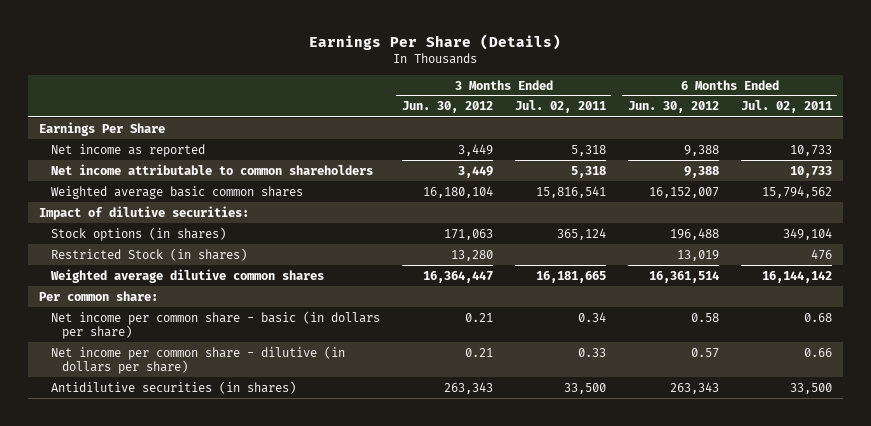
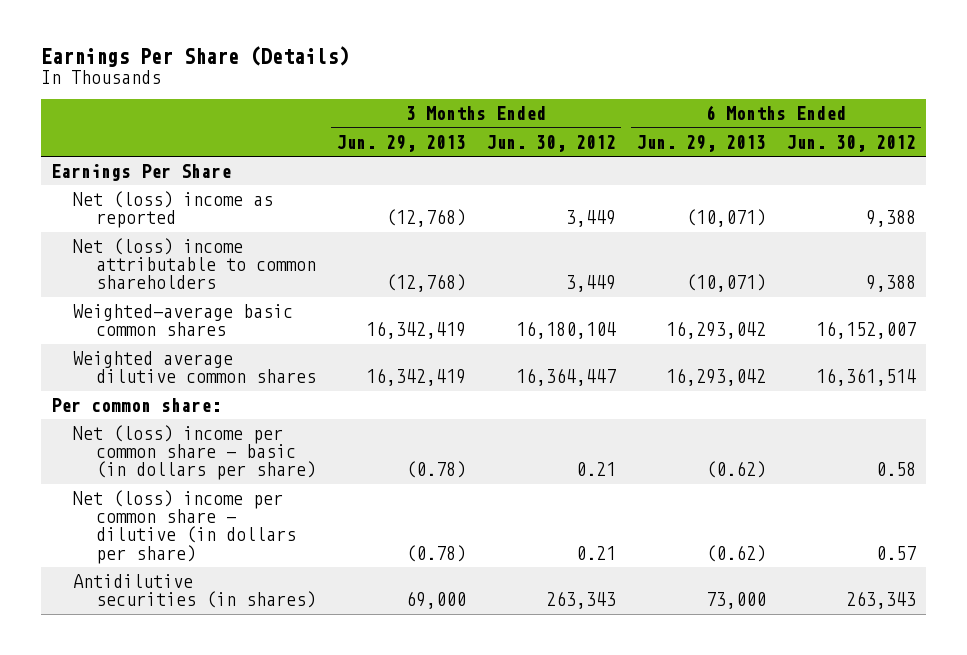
[514,100,606,114] Jul. 02, 2011 -> none
[740,100,832,114] Jul. 02, 2011 -> none
none -> [335,134,466,152] Jun. 29, 2013
none -> [635,134,766,152] Jun. 29, 2013
[38,205,249,220] Impact of dilutive securities: -> none
[50,226,226,241] Stock options (in shares) -> none
[50,247,247,261] Restricted Stock (in shares) -> none
[50,143,205,157] Net income as reported -> [73,191,274,229] Net (loss) income as reported
[50,163,373,175] Net income attributable to common shareholders -> [73,238,316,290] Net (loss) income attributable to common shareholders
[50,185,303,199] Weighted average basic common shares -> [73,304,294,337] Weighted-average basic common shares
[50,310,380,339] Net income per common share - basic (in dollars per share) -> [73,425,316,481] Net (loss) income per common share - basic (in dollars per share)
[50,345,345,374] Net income per common share - dilutive (in dollars per share) -> [73,490,296,564] Net (loss) income per common share - dilutive (in dollars per share)

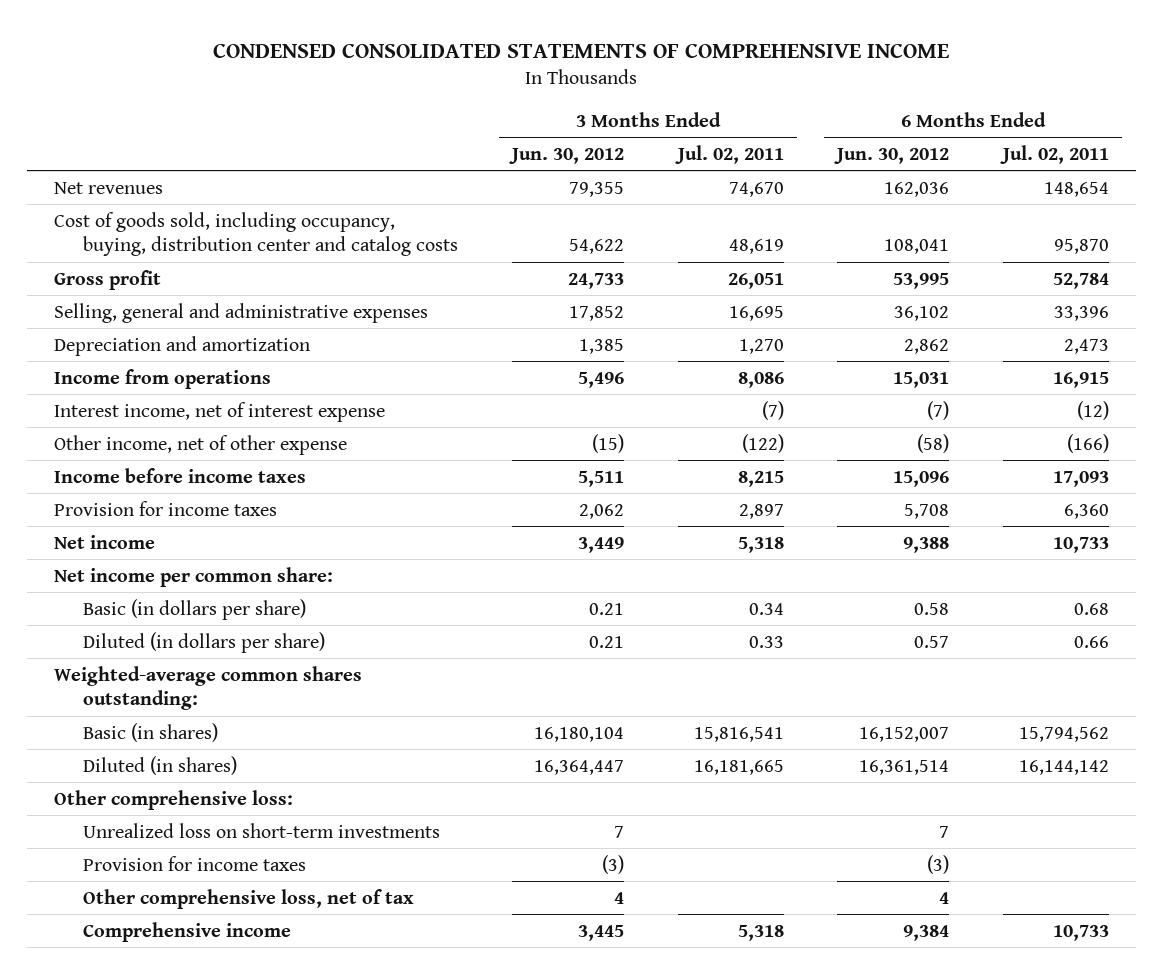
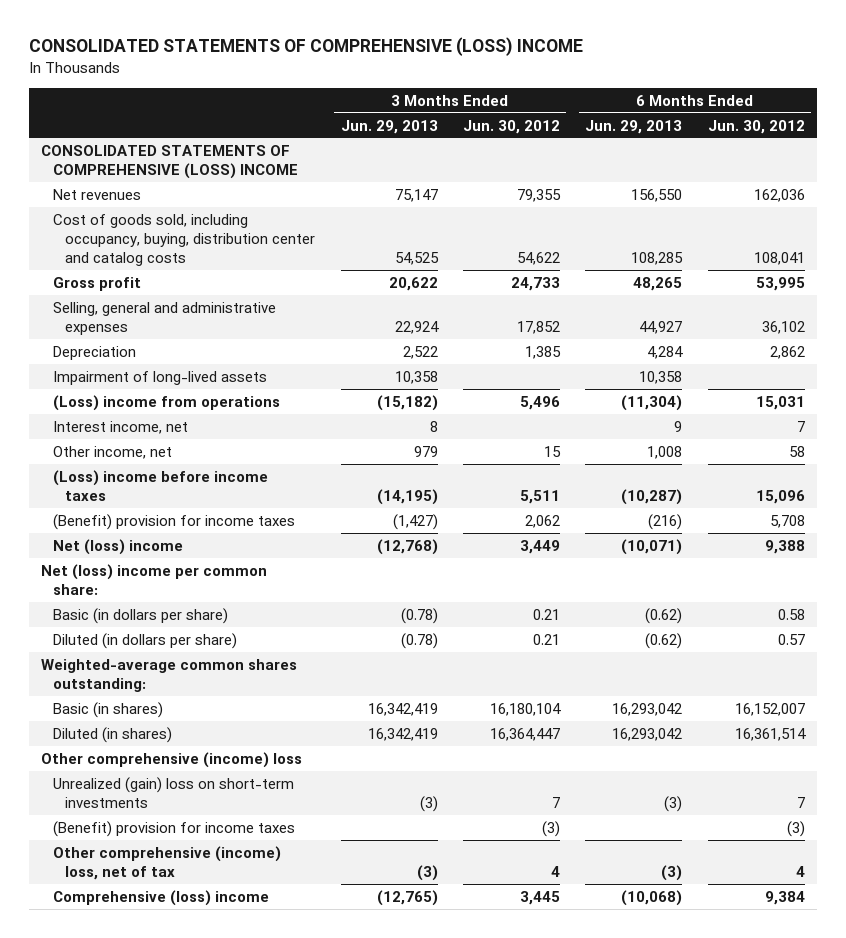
[213,42,950,58] CONDENSED CONSOLIDATED STATEMENTS OF COMPREHENSIVE INCOME -> [28,37,583,57] CONSOLIDATED STATEMENTS OF COMPREHENSIVE (LOSS) INCOME
[674,144,784,164] Jul. 02, 2011 -> none
[999,144,1109,164] Jul. 02, 2011 -> none
none -> [340,119,438,134] Jun. 29, 2013
none -> [585,119,683,134] Jun. 29, 2013
none -> [41,144,299,179] CONSOLIDATED STATEMENTS OF COMPREHENSIVE (LOSS) INCOME
[54,335,311,356] Depreciation and amortization -> [53,345,137,360] Depreciation
none -> [53,370,268,385] Impairment of long-lived assets
[54,368,272,389] Income from operations -> [53,394,281,411] (Loss) income from operations
[54,401,386,422] Interest income, net of interest expense -> [53,420,189,434] Interest income, net
[927,400,950,420] (7) -> [796,420,805,432] 7
[54,434,348,455] Other income, net of other expense -> [53,445,173,459] Other income, net
[592,433,625,453] (15) -> [543,445,561,457] 15
[917,433,950,453] (58) -> [788,445,805,457] 58
[54,467,307,483] Income before income taxes -> [53,469,269,501] (Loss) income before income taxes
[54,500,278,516] Provision for income taxes -> [53,513,296,530] (Benefit) provision for income taxes
[54,534,156,549] Net income -> [53,538,184,555] Net (loss) income
[54,566,334,587] Net income per common share: -> [41,563,268,595] Net (loss) income per common share:
[54,789,294,810] Other comprehensive loss: -> [41,751,303,768] Other comprehensive (income) loss
[83,822,441,838] Unrealized loss on short-term investments -> [53,776,295,808] Unrealized (gain) loss on short-term investments
[83,855,307,871] Provision for income taxes -> [53,820,296,837] (Benefit) provision for income taxes
[83,888,415,909] Other comprehensive loss, net of tax -> [53,845,282,880] Other comprehensive (income) loss, net of tax
[83,921,292,942] Comprehensive income -> [53,889,270,906] Comprehensive (loss) income

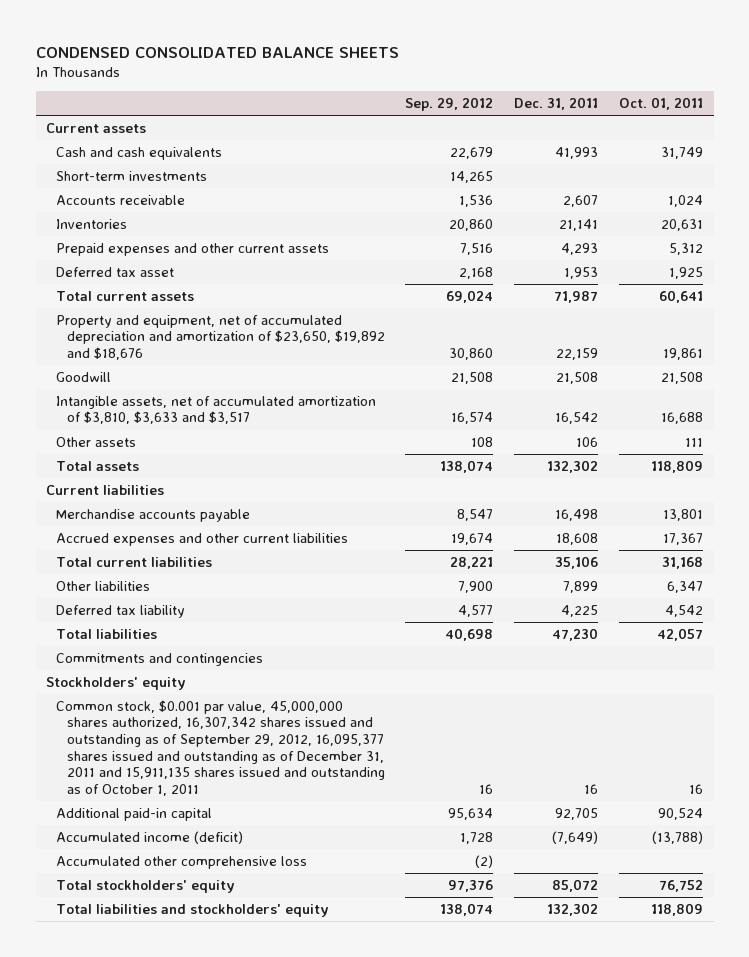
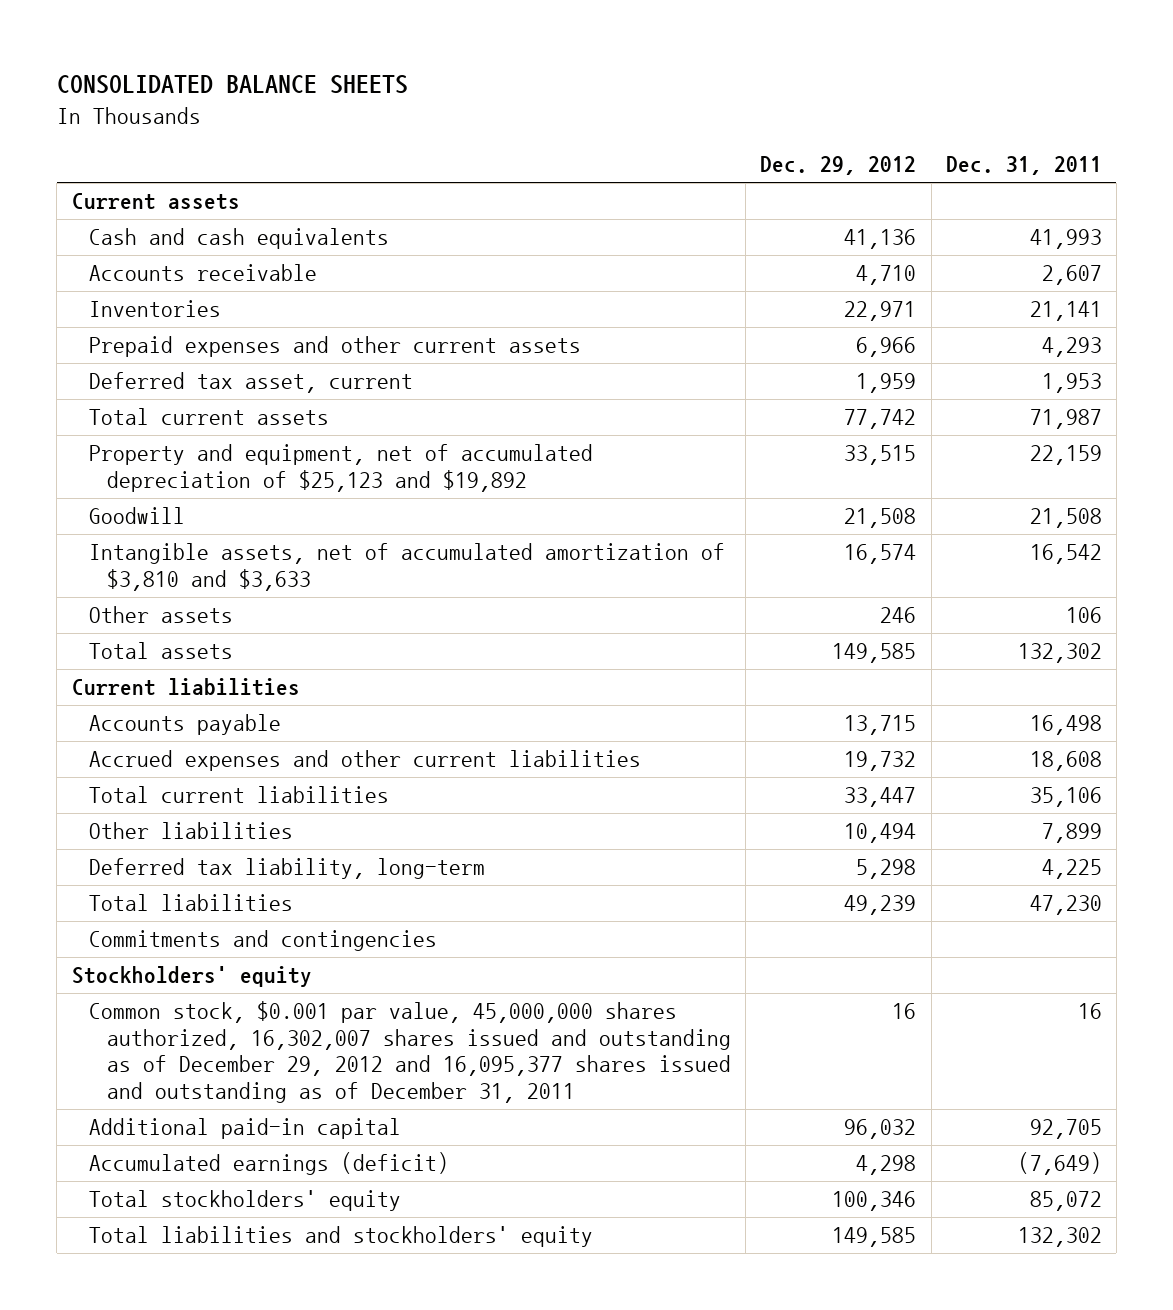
[35,46,399,58] CONDENSED CONSOLIDATED BALANCE SHEETS -> [56,75,408,95] CONSOLIDATED BALANCE SHEETS
[405,97,494,112] Sep. 29, 2012 -> none
[619,97,704,111] Oct. 01, 2011 -> none
none -> [760,156,917,176] Dec. 29, 2012
[56,170,208,181] Short-term investments -> none
[56,266,175,277] Deferred tax asset -> [89,372,414,394] Deferred tax asset, current
[56,314,385,361] Property and equipment, net of accumulated depreciation and amortization of $23,650, $19,892 and $18,676 -> [89,444,594,492] Property and equipment, net of accumulated depreciation of $25,123 and $19,892
[56,395,377,425] Intangible assets, net of accumulated amortization of $3,810, $3,633 and $3,517 -> [89,543,726,591] Intangible assets, net of accumulated amortization of $3,810 and $3,633
[56,508,251,522] Merchandise accounts payable -> [89,714,282,736] Accounts payable
[56,604,186,618] Deferred tax liability -> [89,858,486,880] Deferred tax liability, long-term
[56,699,385,796] Common stock, $0.001 par value, 45,000,000 shares authorized, 16,307,342 shares issued and outstanding as of September 29, 2012, 16,095,377 shares issued and outstanding as of December 31, 2011 and 15,911,135 shares issued and outstanding as of October 1, 2011 -> [89,1001,732,1103] Common stock, $0.001 par value, 45,000,000 shares authorized, 16,302,007 shares issued and outstanding as of December 29, 2012 and 16,095,377 shares issued and outstanding as of December 31, 2011
[56,855,308,869] Accumulated other comprehensive loss -> none
[56,830,244,844] Accumulated income (deficit) -> [89,1152,450,1176] Accumulated earnings (deficit)

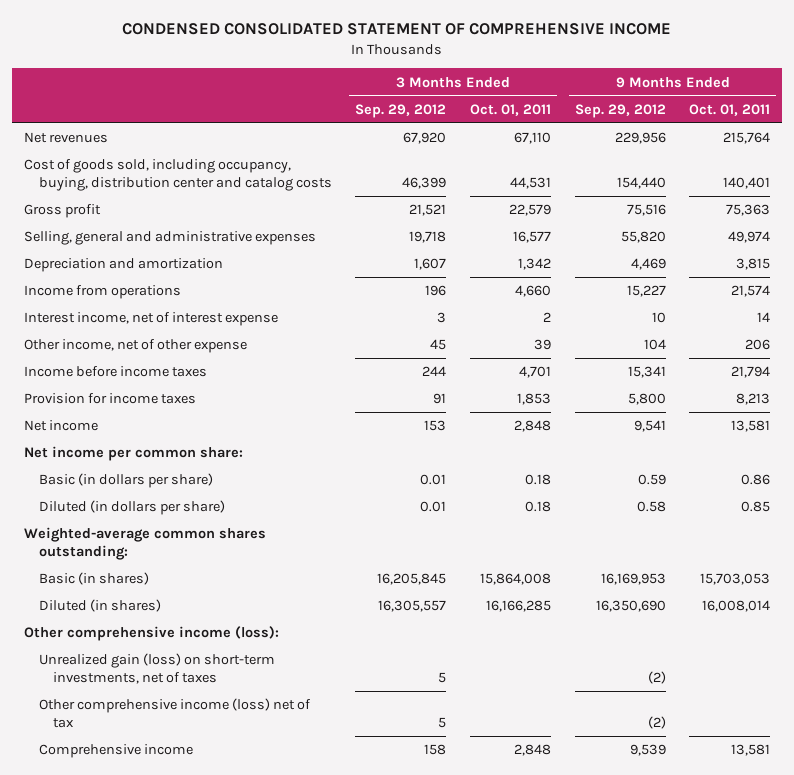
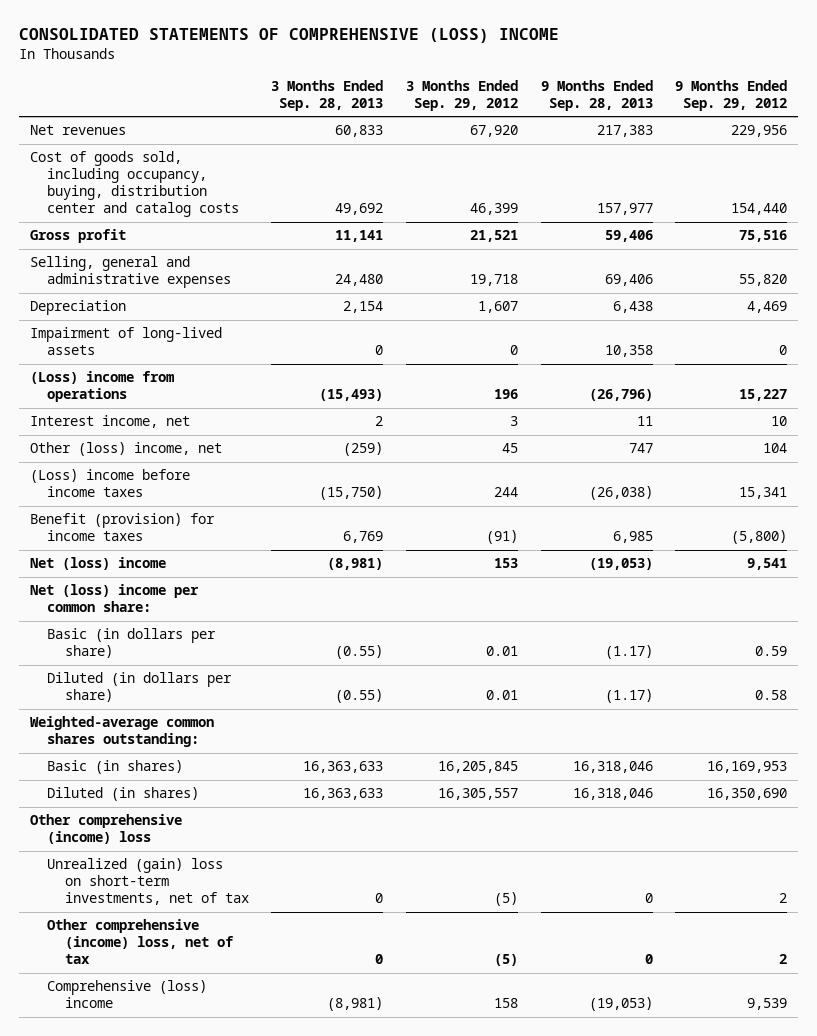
[122,23,672,36] CONDENSED CONSOLIDATED STATEMENT OF COMPREHENSIVE INCOME -> [18,28,559,44] CONSOLIDATED STATEMENTS OF COMPREHENSIVE (LOSS) INCOME
[469,103,551,116] Oct. 01, 2011 -> none
[689,103,771,116] Oct. 01, 2011 -> none
none -> [271,79,384,111] 3 Months Ended Sep. 28, 2013
none -> [540,79,653,111] 9 Months Ended Sep. 28, 2013
[23,258,223,273] Depreciation and amortization -> [30,300,127,316] Depreciation
none -> [30,327,223,356] Impairment of long-lived assets
[23,285,181,300] Income from operations -> [30,371,175,403] (Loss) income from operations
[23,312,278,327] Interest income, net of interest expense -> [30,415,191,429] Interest income, net
[23,339,247,354] Other income, net of other expense -> [30,442,223,457] Other (loss) income, net
[23,366,207,378] Income before income taxes -> [30,469,191,498] (Loss) income before income taxes
[23,393,196,405] Provision for income taxes -> [30,513,216,542] Benefit (provision) for income taxes
[433,393,447,405] 91 -> [485,530,518,545] (91)
[627,393,666,406] 5,800 -> [731,530,788,545] (5,800)
[23,420,98,432] Net income -> [30,557,167,571] Net (loss) income
[23,446,243,462] Net income per common share: -> [30,584,200,613] Net (loss) income per common share:
[23,626,279,642] Other comprehensive income (loss): -> [30,814,183,845] Other comprehensive (income) loss
[38,653,275,684] Unrealized gain (loss) on short-term investments, net of taxes -> [47,858,249,906] Unrealized (gain) loss on short-term investments, net of tax
[438,671,447,683] 5 -> [493,892,518,907] (5)
[647,670,666,684] (2) -> [779,893,788,904] 2
[38,698,311,728] Other comprehensive income (loss) net of tax -> [47,919,234,965] Other comprehensive (income) loss, net of tax
[438,716,447,728] 5 -> [493,954,518,967] (5)
[647,715,666,729] (2) -> [779,954,788,965] 2
[38,744,193,759] Comprehensive income -> [47,980,208,1009] Comprehensive (loss) income

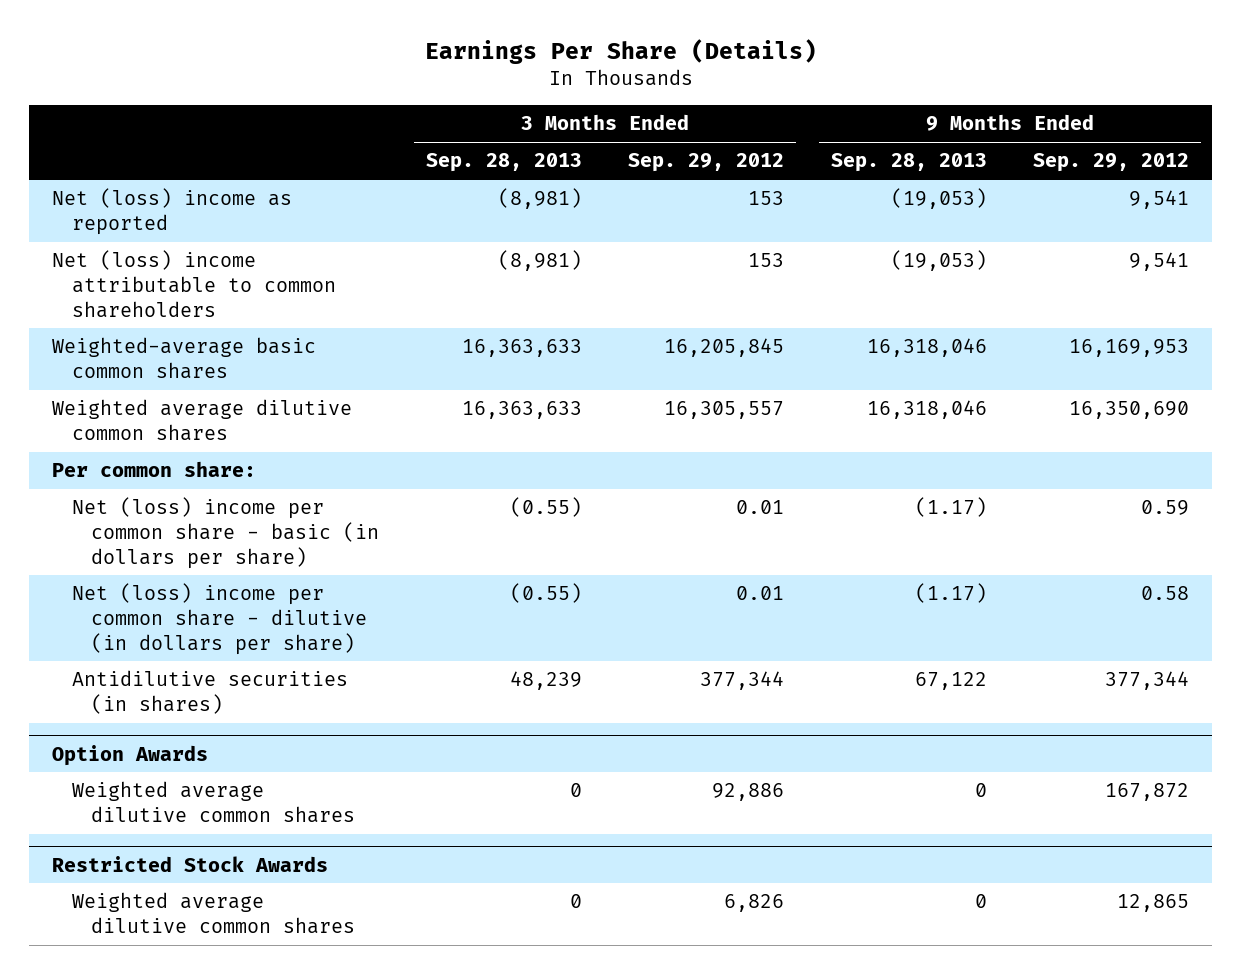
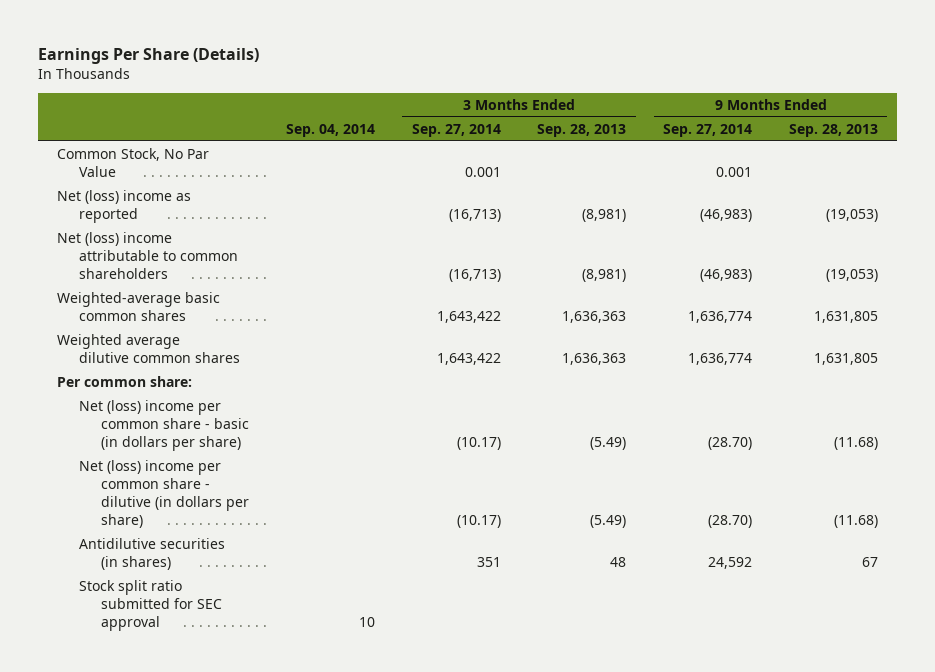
[628,153,785,173] Sep. 29, 2012 -> none
[1033,153,1190,173] Sep. 29, 2012 -> none
none -> [285,123,375,137] Sep. 04, 2014
none -> [411,123,501,137] Sep. 27, 2014
none -> [663,123,753,137] Sep. 27, 2014
none -> [56,148,209,178] Common Stock, No Par Value
[461,339,582,358] 16,363,633 -> [562,311,627,324] 1,636,363
[866,338,987,358] 16,318,046 -> [814,311,879,324] 1,631,805
[461,401,582,420] 16,363,633 -> [562,353,627,366] 1,636,363
[866,400,987,420] 16,318,046 -> [814,353,879,366] 1,631,805
[52,744,209,766] Option Awards -> none
[71,781,356,823] Weighted average dilutive common shares -> none
[52,855,329,872] Restricted Stock Awards -> none
[71,892,356,934] Weighted average dilutive common shares -> none
[509,497,582,518] (0.55) -> [590,437,627,451] (5.49)
[914,497,987,518] (1.17) -> [834,437,879,451] (11.68)
[509,583,582,604] (0.55) -> [590,515,627,529] (5.49)
[914,583,987,604] (1.17) -> [834,515,879,529] (11.68)
[509,671,582,691] 48,239 -> [610,557,627,568] 48
[914,672,987,691] 67,122 -> [862,557,879,568] 67
none -> [78,580,222,632] Stock split ratio submitted for SEC approval

